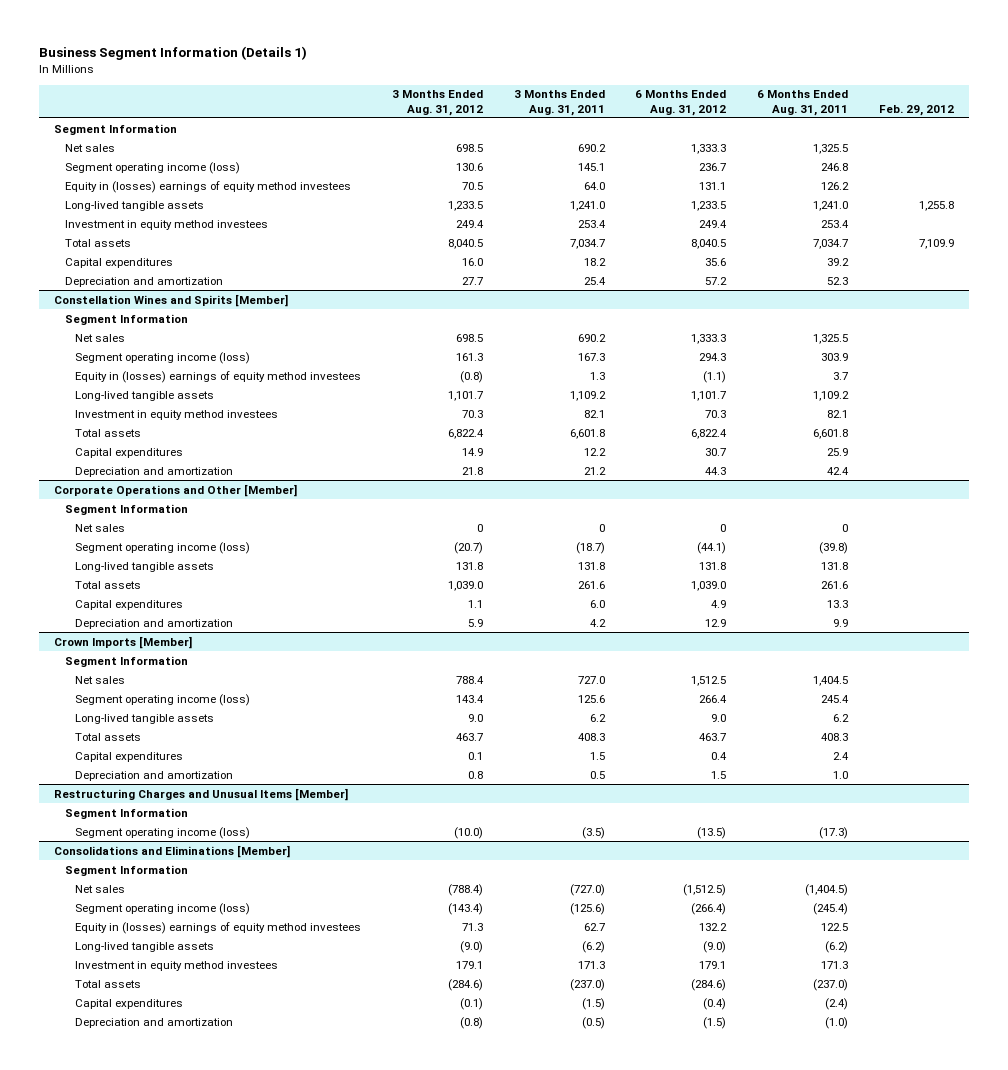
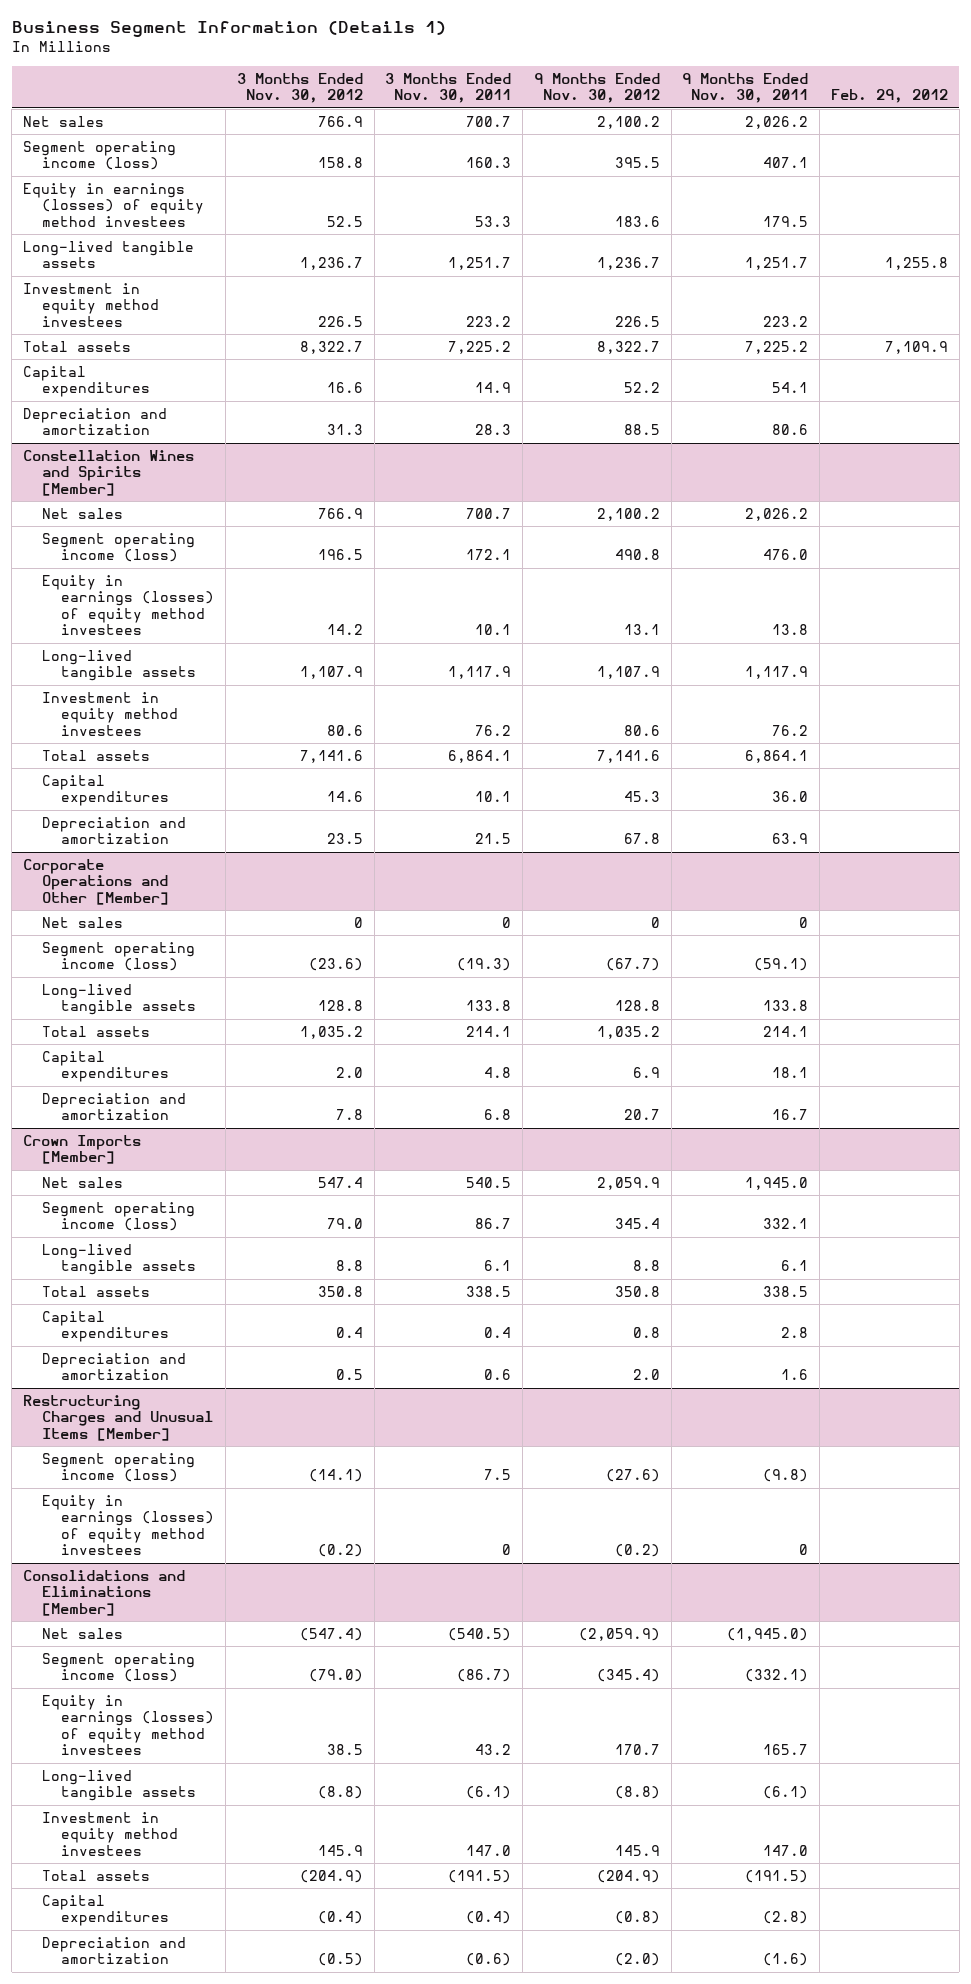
[391,90,483,116] 3 Months Ended Aug. 31, 2012 -> none
[513,90,605,116] 3 Months Ended Aug. 31, 2011 -> none
[635,90,727,116] 6 Months Ended Aug. 31, 2012 -> none
[757,90,849,116] 6 Months Ended Aug. 31, 2011 -> none
none -> [236,72,363,104] 3 Months Ended Nov. 30, 2012
none -> [385,72,512,104] 3 Months Ended Nov. 30, 2011
none -> [533,72,660,104] 9 Months Ended Nov. 30, 2012
none -> [682,72,809,104] 9 Months Ended Nov. 30, 2011
[54,123,178,135] Segment Information -> none
[64,180,351,193] Equity in (losses) earnings of equity method investees -> [23,182,205,227] Equity in earnings (losses) of equity method investees
[64,313,188,325] Segment Information -> none
[75,370,362,383] Equity in (losses) earnings of equity method investees -> [42,574,215,636] Equity in earnings (losses) of equity method investees
[64,503,188,515] Segment Information -> none
[64,655,188,667] Segment Information -> none
[64,807,188,819] Segment Information -> none
none -> [42,1494,215,1556] Equity in earnings (losses) of equity method investees
[64,864,188,876] Segment Information -> none
[75,921,362,934] Equity in (losses) earnings of equity method investees -> [42,1694,215,1756] Equity in earnings (losses) of equity method investees

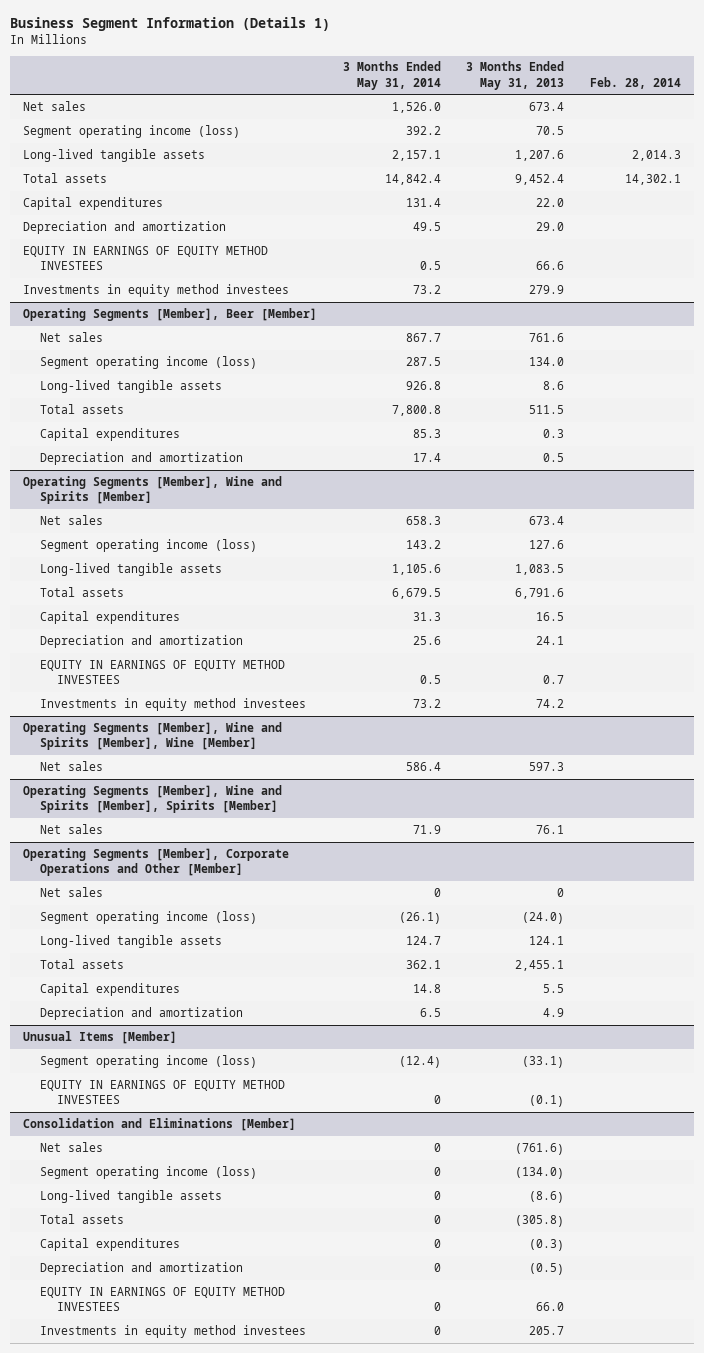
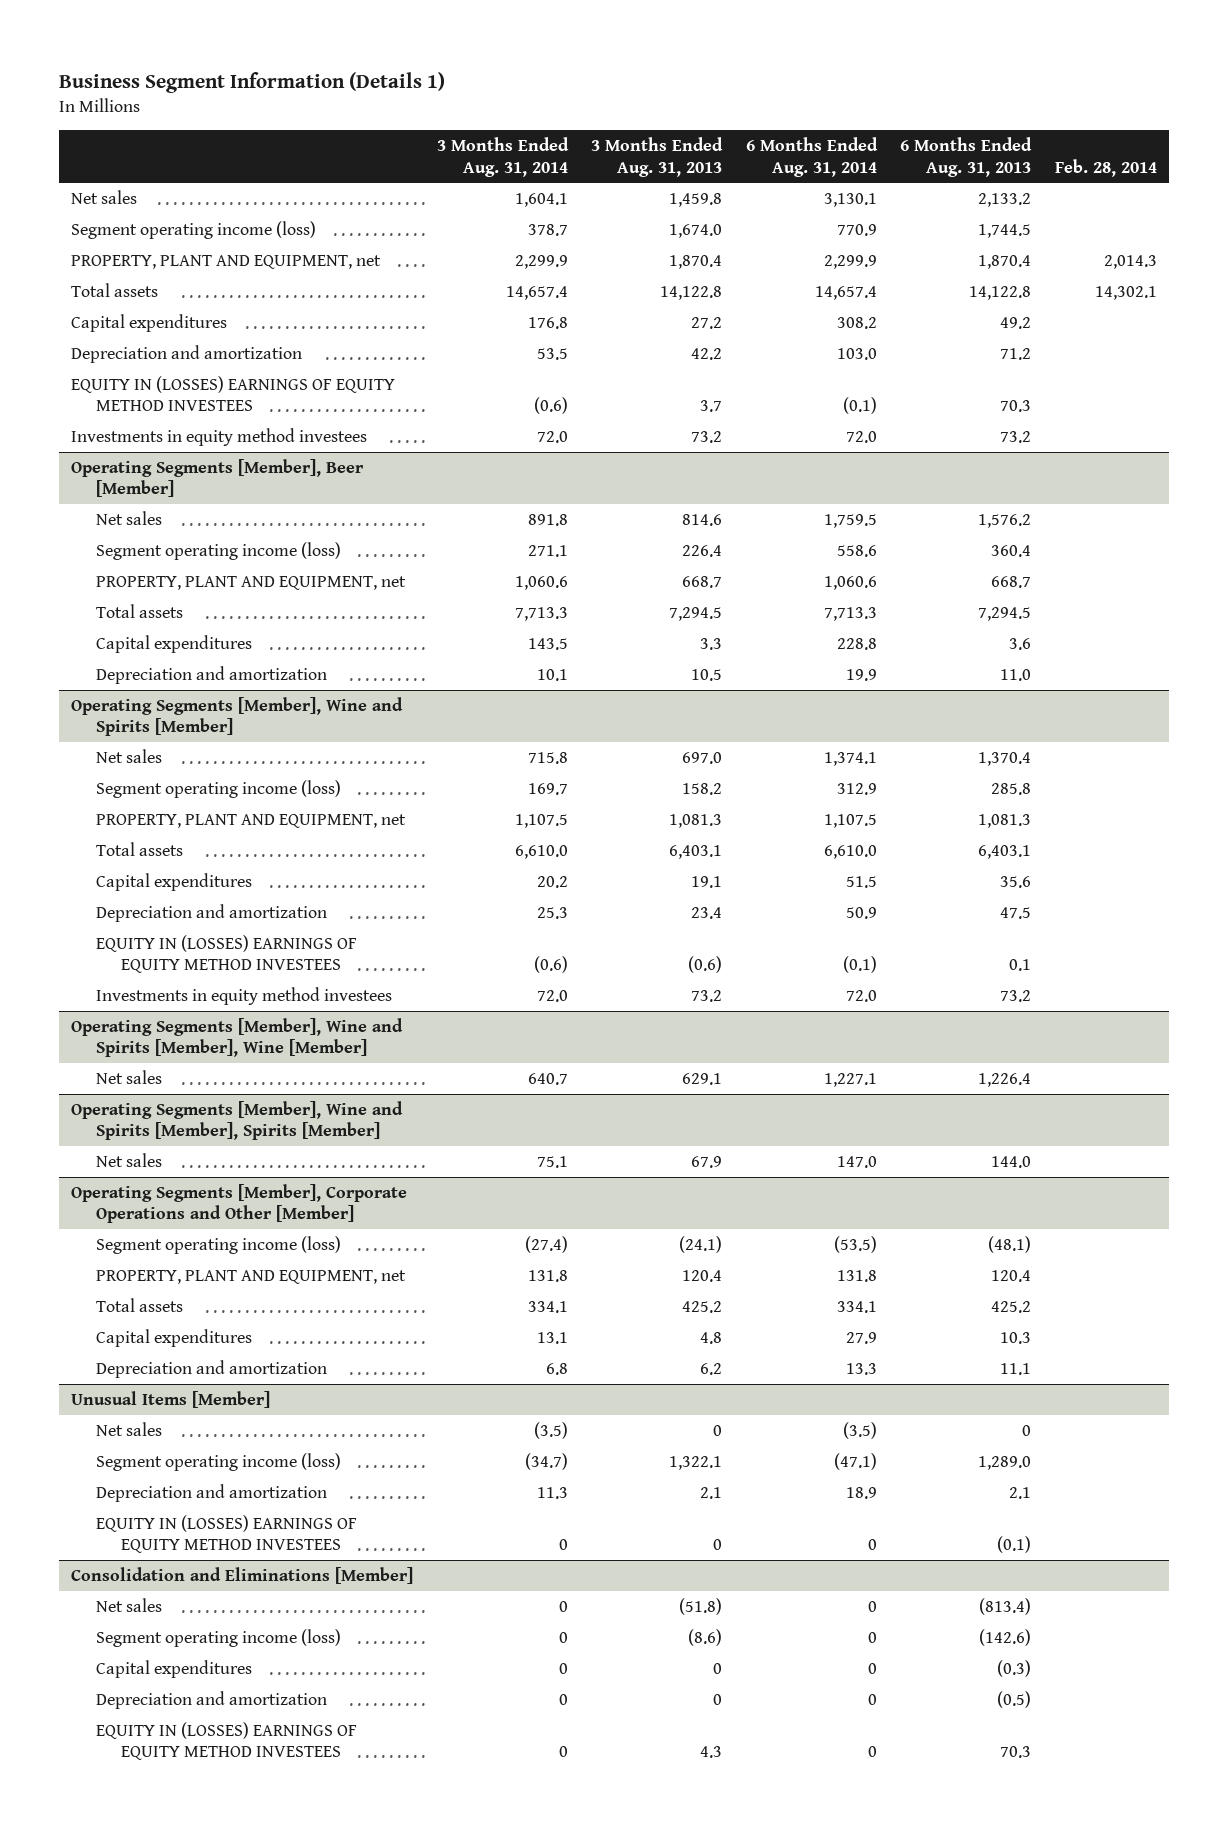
[342,61,441,90] 3 Months Ended May 31, 2014 -> none
[466,61,565,90] 3 Months Ended May 31, 2013 -> none
none -> [436,137,569,177] 3 Months Ended Aug. 31, 2014
none -> [591,137,724,177] 3 Months Ended Aug. 31, 2013
none -> [745,137,878,177] 6 Months Ended Aug. 31, 2014
none -> [900,137,1033,177] 6 Months Ended Aug. 31, 2013
[23,148,206,162] Long-lived tangible assets -> [71,255,382,270] PROPERTY, PLANT AND EQUIPMENT, net
[23,245,269,271] EQUITY IN EARNINGS OF EQUITY METHOD INVESTEES -> [71,376,396,412] EQUITY IN (LOSSES) EARNINGS OF EQUITY METHOD INVESTEES
[40,379,223,393] Long-lived tangible assets -> [96,576,407,591] PROPERTY, PLANT AND EQUIPMENT, net
[40,562,223,576] Long-lived tangible assets -> [96,814,407,829] PROPERTY, PLANT AND EQUIPMENT, net
[40,659,286,685] EQUITY IN EARNINGS OF EQUITY METHOD INVESTEES -> [96,935,358,974] EQUITY IN (LOSSES) EARNINGS OF EQUITY METHOD INVESTEES
[40,886,104,897] Net sales -> none
[40,934,223,948] Long-lived tangible assets -> [96,1270,407,1285] PROPERTY, PLANT AND EQUIPMENT, net
none -> [96,1422,163,1437] Net sales
none -> [96,1484,328,1503] Depreciation and amortization
[40,1079,286,1105] EQUITY IN EARNINGS OF EQUITY METHOD INVESTEES -> [96,1515,358,1554] EQUITY IN (LOSSES) EARNINGS OF EQUITY METHOD INVESTEES
[40,1189,223,1203] Long-lived tangible assets -> none
[40,1213,125,1224] Total assets -> none
[40,1324,307,1338] Investments in equity method investees -> none
[40,1286,286,1312] EQUITY IN EARNINGS OF EQUITY METHOD INVESTEES -> [96,1722,358,1761] EQUITY IN (LOSSES) EARNINGS OF EQUITY METHOD INVESTEES

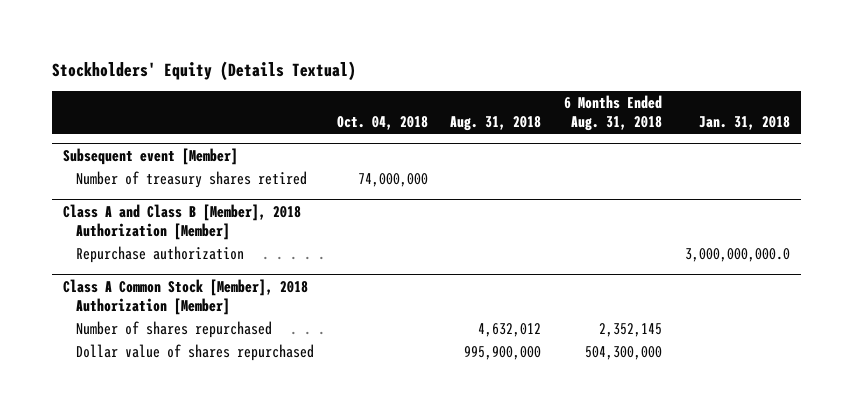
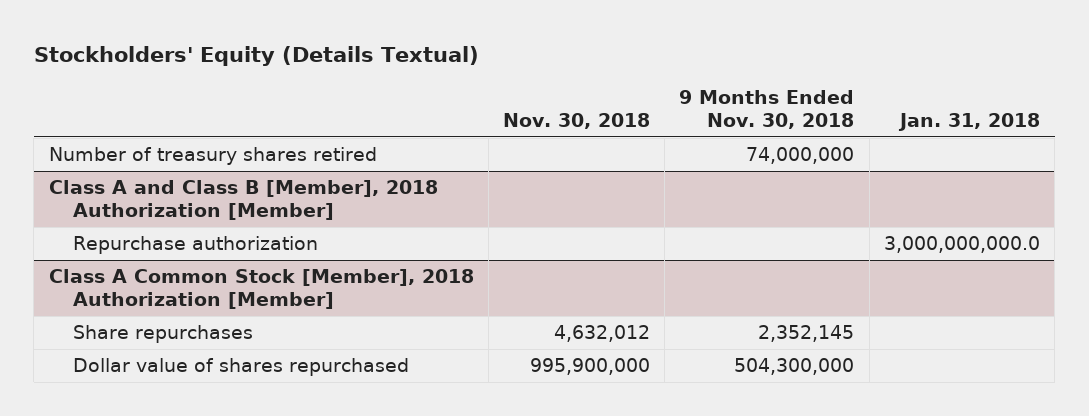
[336,116,428,131] Oct. 04, 2018 -> none
[450,116,542,132] Aug. 31, 2018 -> none
[564,95,663,132] 6 Months Ended Aug. 31, 2018 -> none
none -> [503,112,651,129] Nov. 30, 2018
none -> [679,89,855,129] 9 Months Ended Nov. 30, 2018
[63,147,239,165] Subsequent event [Member] -> none
[75,170,307,188] Number of treasury shares retired -> none
none -> [48,147,377,166] Number of treasury shares retired
[75,320,272,338] Number of shares repurchased -> [72,325,253,344] Share repurchases

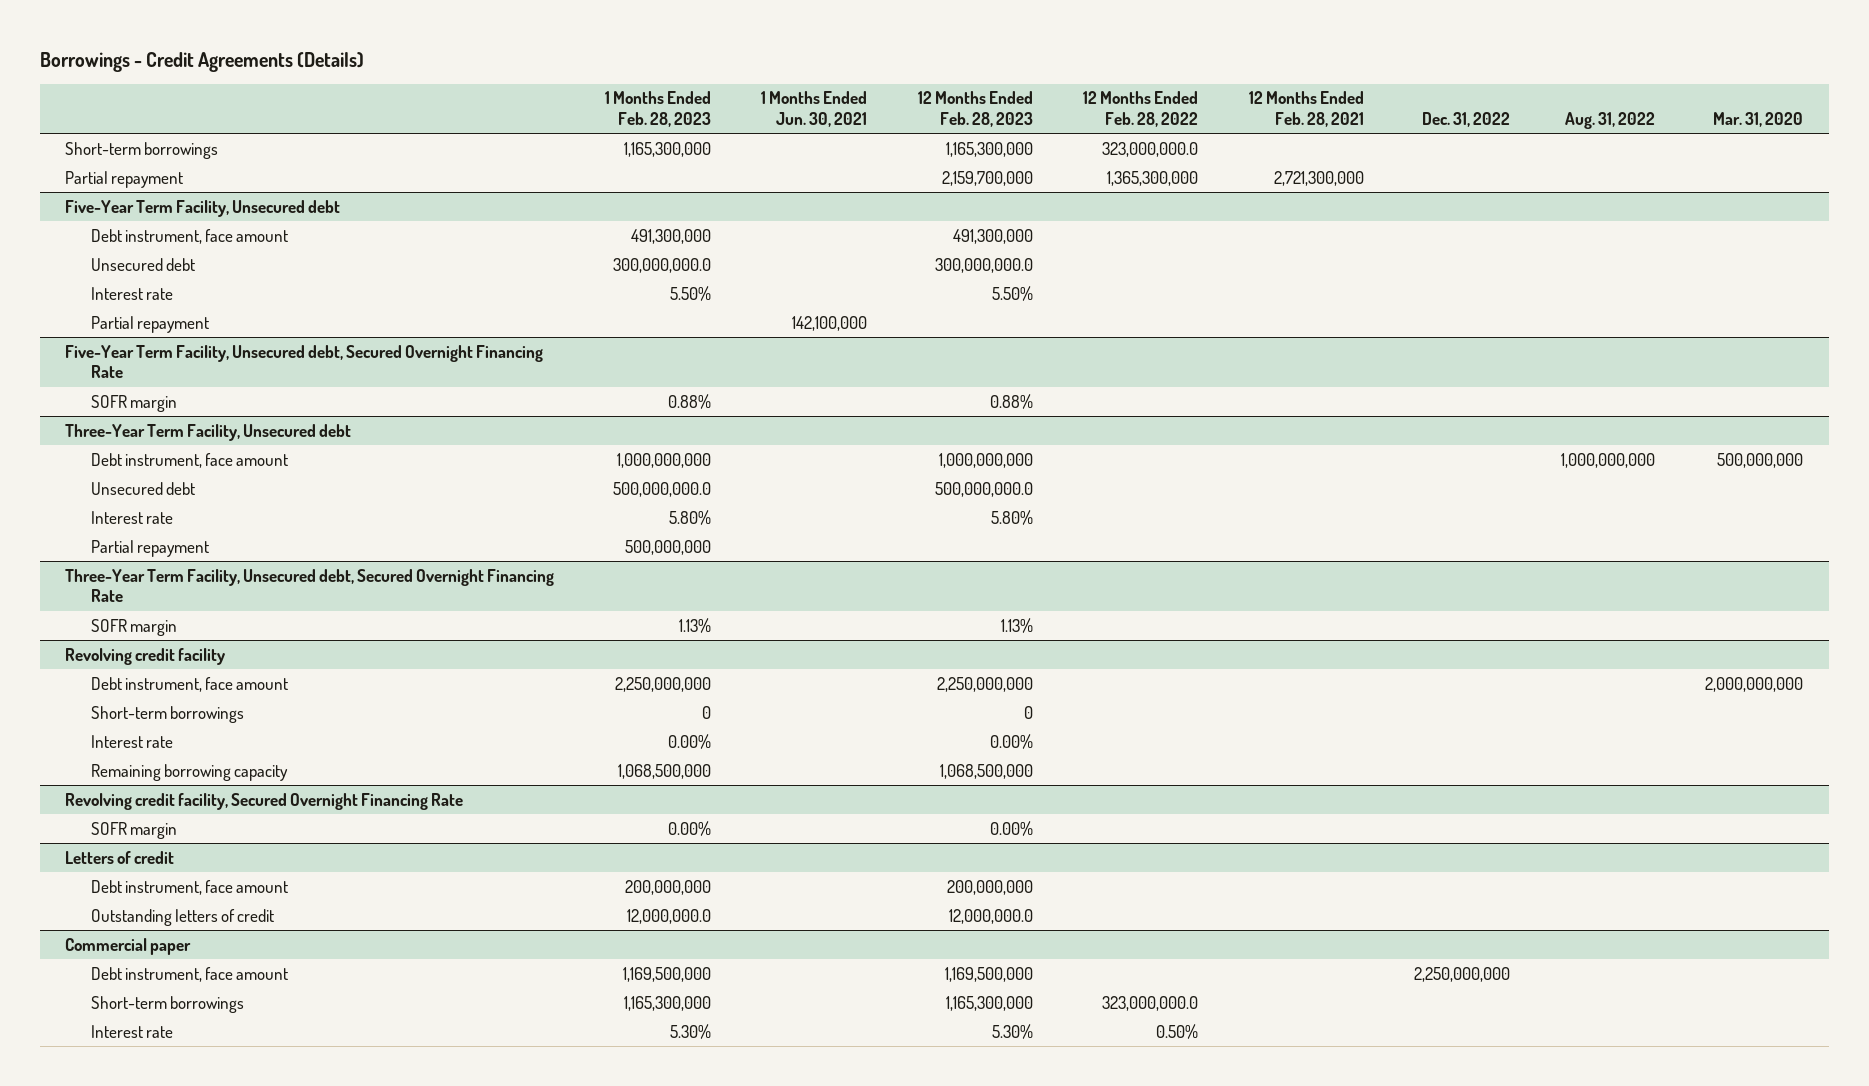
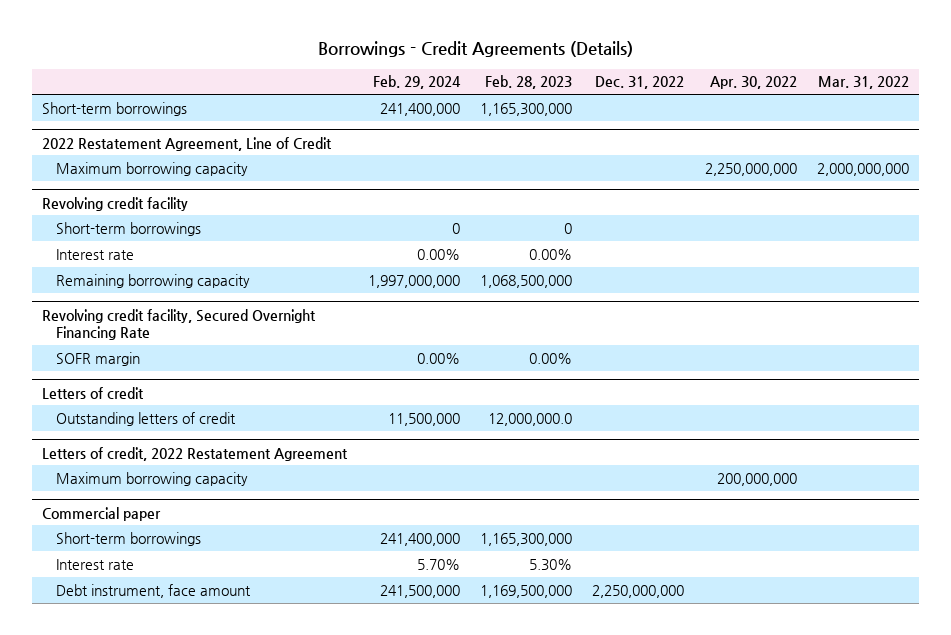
[604,91,711,128] 1 Months Ended Feb. 28, 2023 -> none
[761,91,868,128] 1 Months Ended Jun. 30, 2021 -> none
[917,91,1033,128] 12 Months Ended Feb. 28, 2023 -> none
[1083,91,1199,128] 12 Months Ended Feb. 28, 2022 -> none
[1248,91,1364,128] 12 Months Ended Feb. 28, 2021 -> none
[1564,112,1655,130] Aug. 31, 2022 -> none
[1713,112,1804,128] Mar. 31, 2020 -> none
none -> [372,75,461,90] Feb. 29, 2024
none -> [485,75,573,90] Feb. 28, 2023
none -> [709,76,797,90] Apr. 30, 2022
none -> [817,76,909,90] Mar. 31, 2022
[65,170,184,188] Partial repayment -> none
[65,199,341,217] Five-Year Term Facility, Unsecured debt -> none
[91,228,289,244] Debt instrument, face amount -> none
[91,257,196,271] Unsecured debt -> none
[91,286,174,300] Interest rate -> none
[91,315,210,333] Partial repayment -> none
[65,344,544,379] Five-Year Term Facility, Unsecured debt, Secured Overnight Financing Rate -> none
[91,394,178,412] SOFR margin -> none
[65,423,352,441] Three-Year Term Facility, Unsecured debt -> none
[91,452,289,468] Debt instrument, face amount -> none
[91,481,196,495] Unsecured debt -> none
[91,510,174,524] Interest rate -> none
[91,539,210,557] Partial repayment -> none
[65,568,555,603] Three-Year Term Facility, Unsecured debt, Secured Overnight Financing Rate -> none
[91,618,178,636] SOFR margin -> none
none -> [42,136,333,151] 2022 Restatement Agreement, Line of Credit
none -> [56,161,249,176] Maximum borrowing capacity
[91,676,289,692] Debt instrument, face amount -> none
[91,879,289,895] Debt instrument, face amount -> none
none -> [42,446,349,461] Letters of credit, 2022 Restatement Agreement
none -> [56,471,249,486] Maximum borrowing capacity
[91,966,289,982] Debt instrument, face amount -> [56,583,252,598] Debt instrument, face amount

